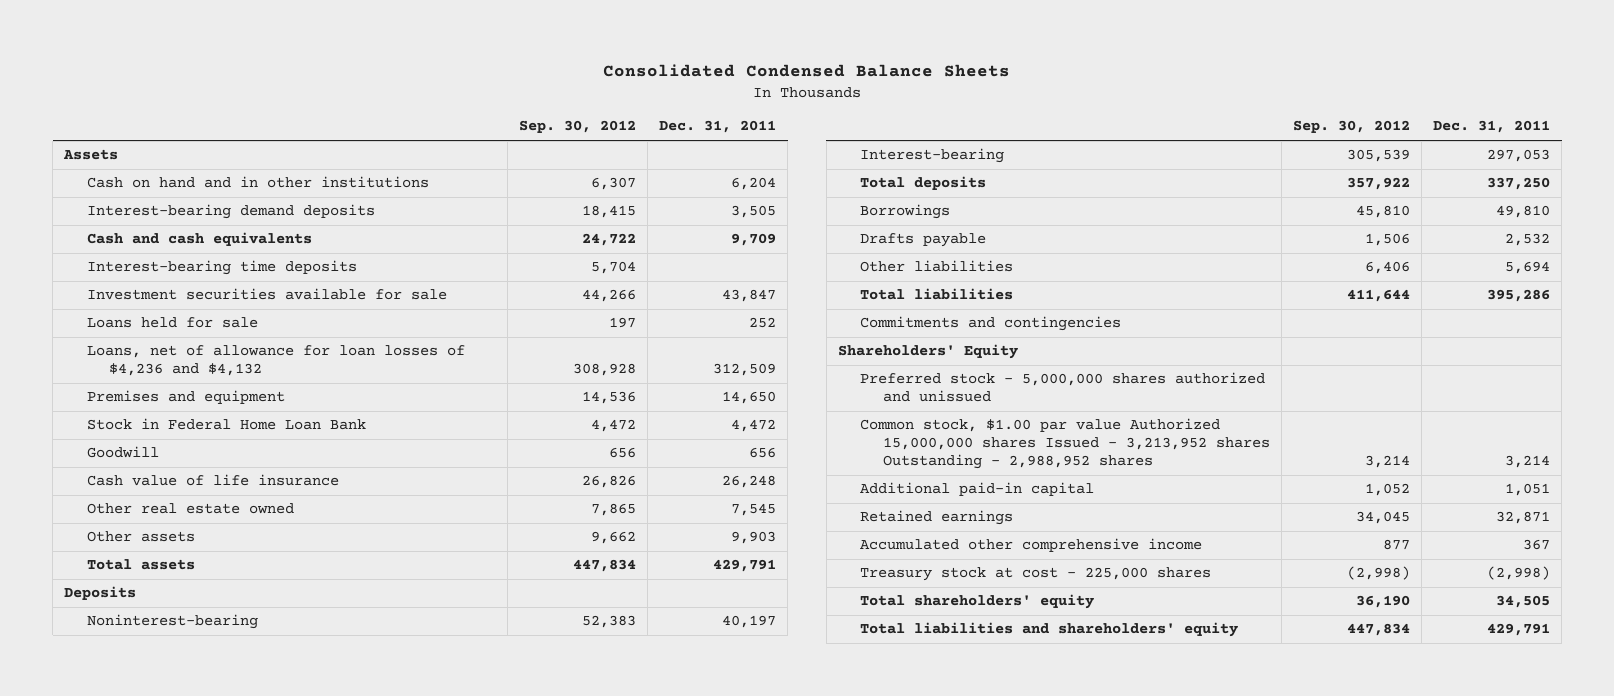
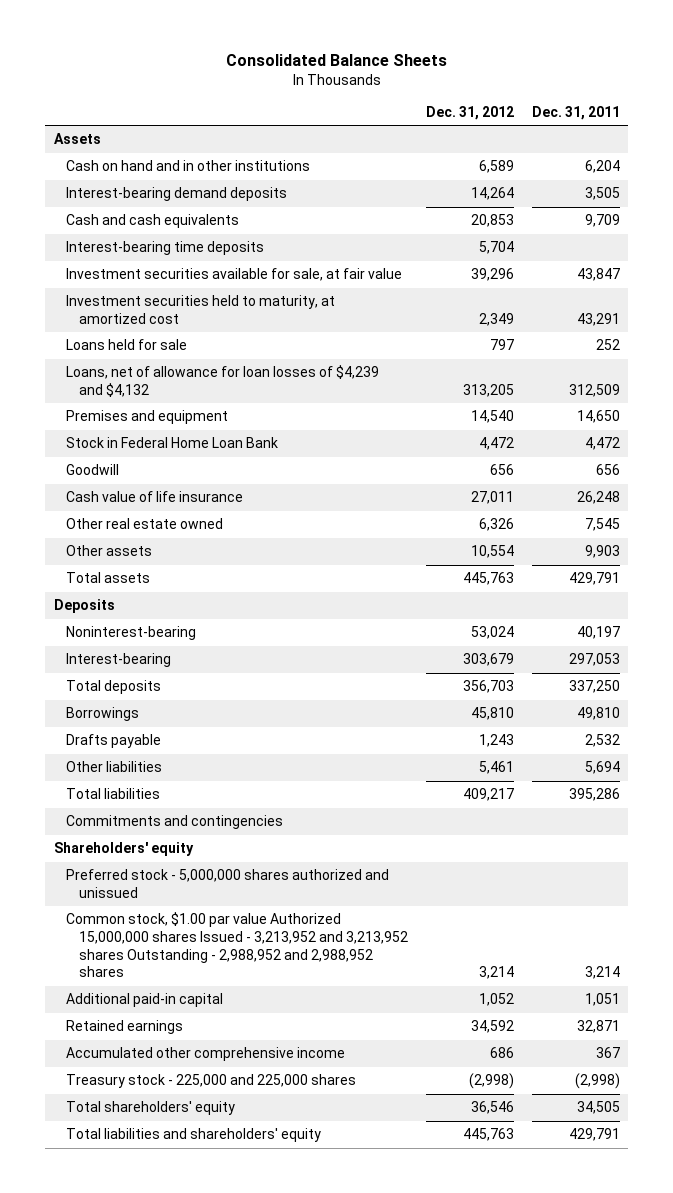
[603,64,1011,78] Consolidated Condensed Balance Sheets -> [225,54,447,67] Consolidated Balance Sheets
[519,120,637,134] Sep. 30, 2012 -> none
none -> [425,105,514,120] Dec. 31, 2012
[86,288,447,301] Investment securities available for sale -> [66,268,403,282] Investment securities available for sale, at fair value
none -> [66,295,336,324] Investment securities held to maturity, at amortized cost
[86,345,465,377] Loans, net of allowance for loan losses of $4,236 and $4,132 -> [66,365,380,397] Loans, net of allowance for loan losses of $4,239 and $4,132
[837,344,1018,360] Shareholders' Equity -> [53,842,194,857] Shareholders' equity
[860,418,1270,470] Common stock, $1.00 par value Authorized 15,000,000 shares Issued - 3,213,952 shares Outstanding - 2,988,952 shares -> [66,912,409,978] Common stock, $1.00 par value Authorized 15,000,000 shares Issued - 3,213,952 and 3,213,952 shares Outstanding - 2,988,952 and 2,988,952 shares
[860,567,1212,582] Treasury stock at cost - 225,000 shares -> [66,1074,357,1089] Treasury stock - 225,000 and 225,000 shares

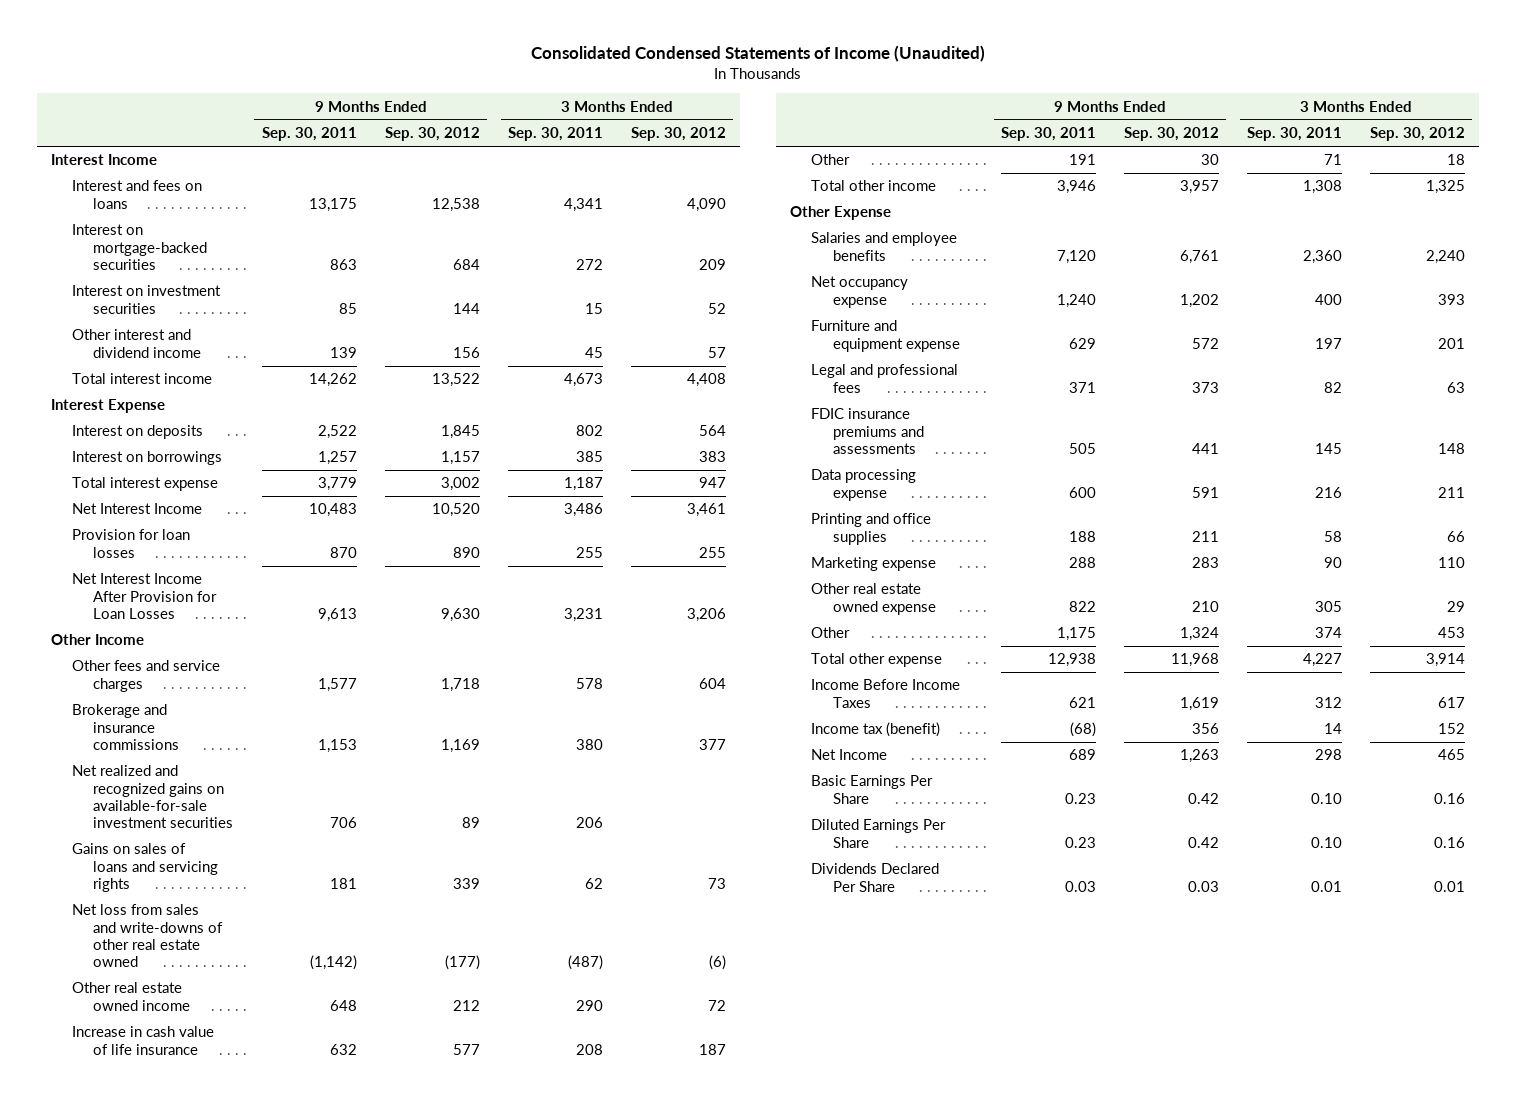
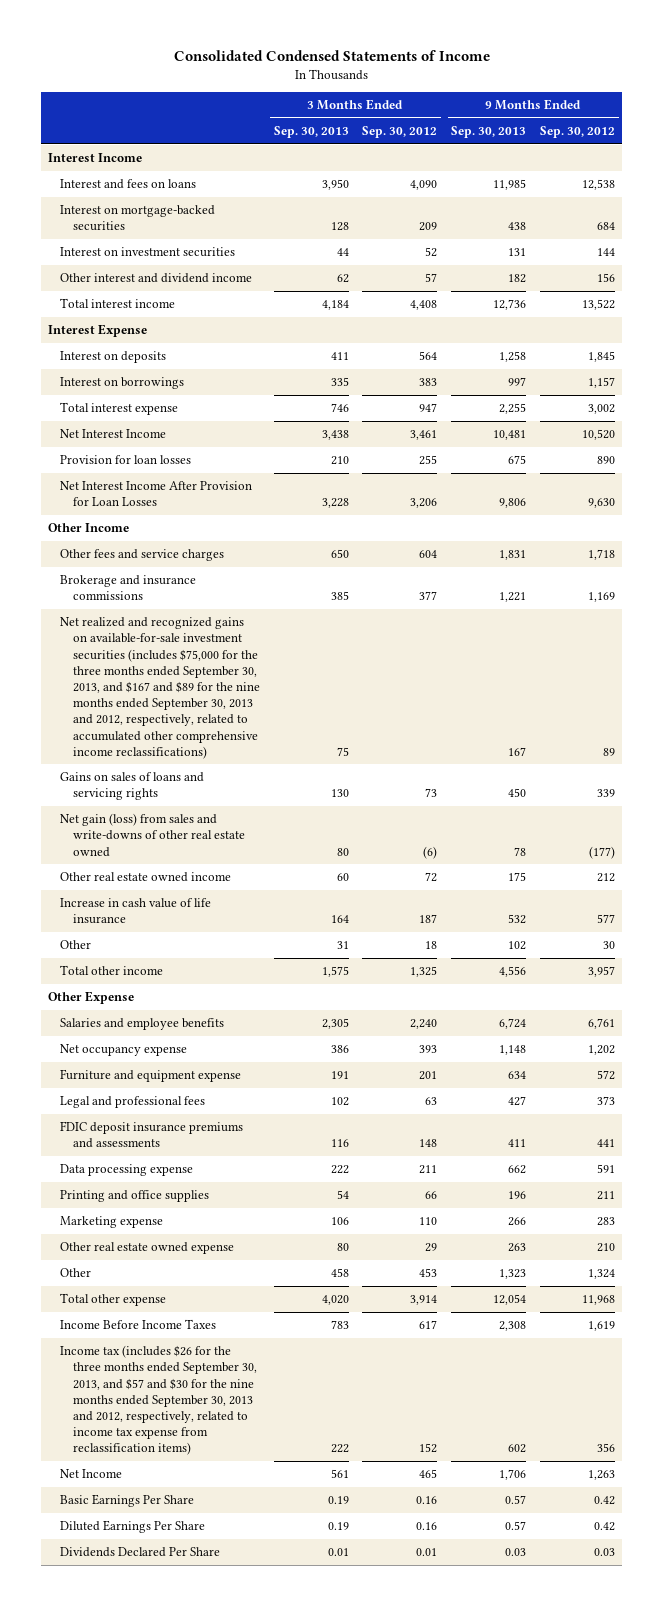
[530,45,985,63] Consolidated Condensed Statements of Income (Unaudited) -> [173,50,490,62] Consolidated Condensed Statements of Income
[261,127,357,142] Sep. 30, 2011 -> none
[507,127,603,142] Sep. 30, 2011 -> none
none -> [273,126,349,139] Sep. 30, 2013
none -> [451,126,527,139] Sep. 30, 2013
[72,765,234,829] Net realized and recognized gains on available-for-sale investment securities -> [60,617,260,759] Net realized and recognized gains on available-for-sale investment securities (includes $75,000 for the three months ended September 30, 2013, and $167 and $89 for the nine months ended September 30, 2013 and 2012, respectively, related to accumulated other comprehensive income reclassifications)
[72,904,224,968] Net loss from sales and write-downs of other real estate owned -> [60,813,245,857] Net gain (loss) from sales and write-downs of other real estate owned
[811,408,924,454] FDIC insurance premiums and assessments -> [60,1121,244,1149] FDIC deposit insurance premiums and assessments
[811,722,941,738] Income tax (benefit) -> [60,1345,257,1456] Income tax (includes $26 for the three months ended September 30, 2013, and $57 and $30 for the nine months ended September 30, 2013 and 2012, respectively, related to income tax expense from reclassification items)

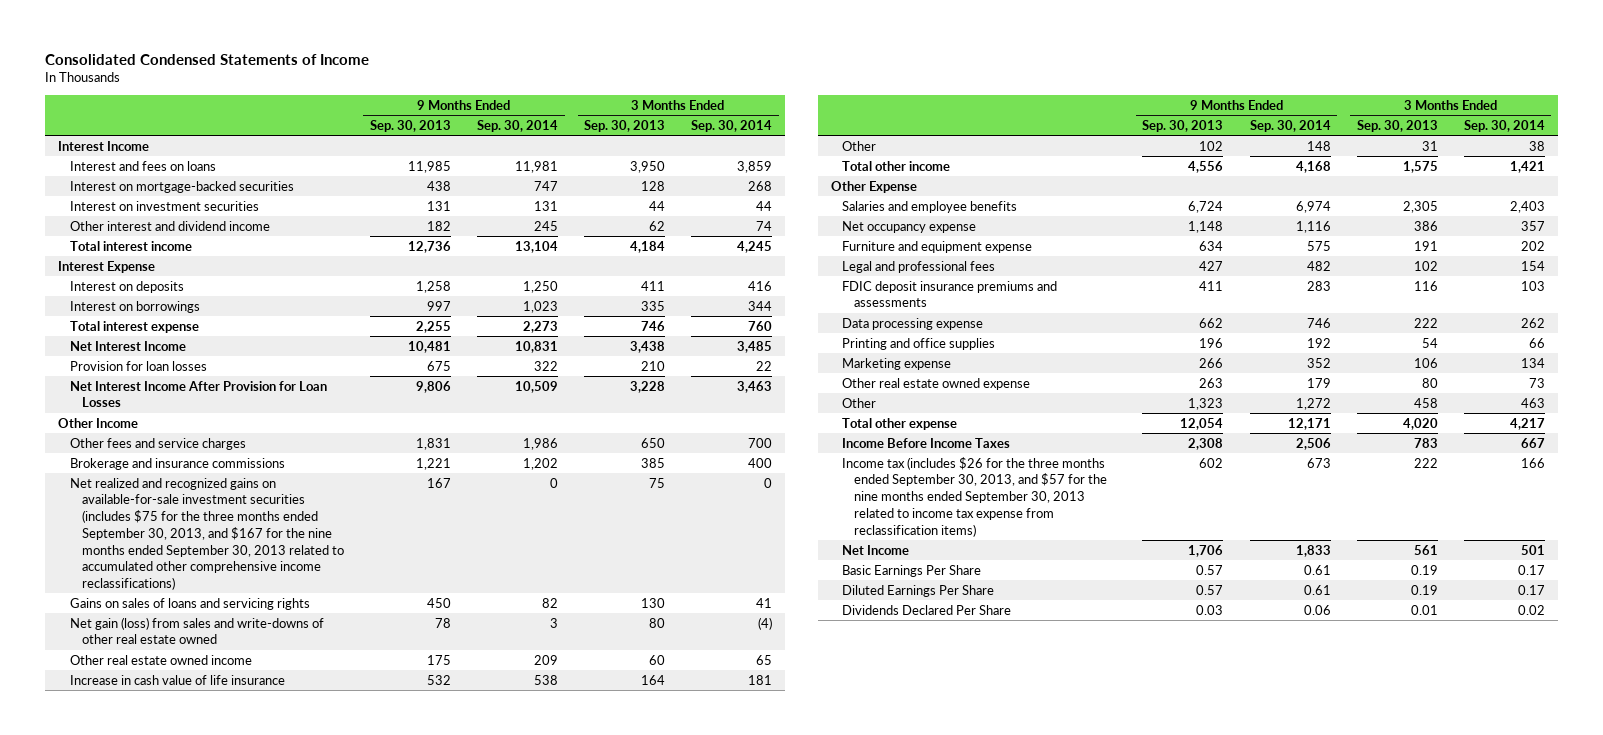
[362,126,438,139] Sep. 30, 2012 -> none
[540,126,616,139] Sep. 30, 2012 -> none
none -> [477,119,559,132] Sep. 30, 2014
none -> [691,119,773,132] Sep. 30, 2014
[60,617,260,759] Net realized and recognized gains on available-for-sale investment securities (includes $75,000 for the three months ended September 30, 2013, and $167 and $89 for the nine months ended September 30, 2013 and 2012, respectively, related to accumulated other comprehensive income reclassifications) -> [69,477,344,590] Net realized and recognized gains on available-for-sale investment securities (includes $75 for the three months ended September 30, 2013, and $167 for the nine months ended September 30, 2013 related to accumulated other comprehensive income reclassifications)
[60,1345,257,1456] Income tax (includes $26 for the three months ended September 30, 2013, and $57 and $30 for the nine months ended September 30, 2013 and 2012, respectively, related to income tax expense from reclassification items) -> [842,456,1108,537] Income tax (includes $26 for the three months ended September 30, 2013, and $57 for the nine months ended September 30, 2013 related to income tax expense from reclassification items)

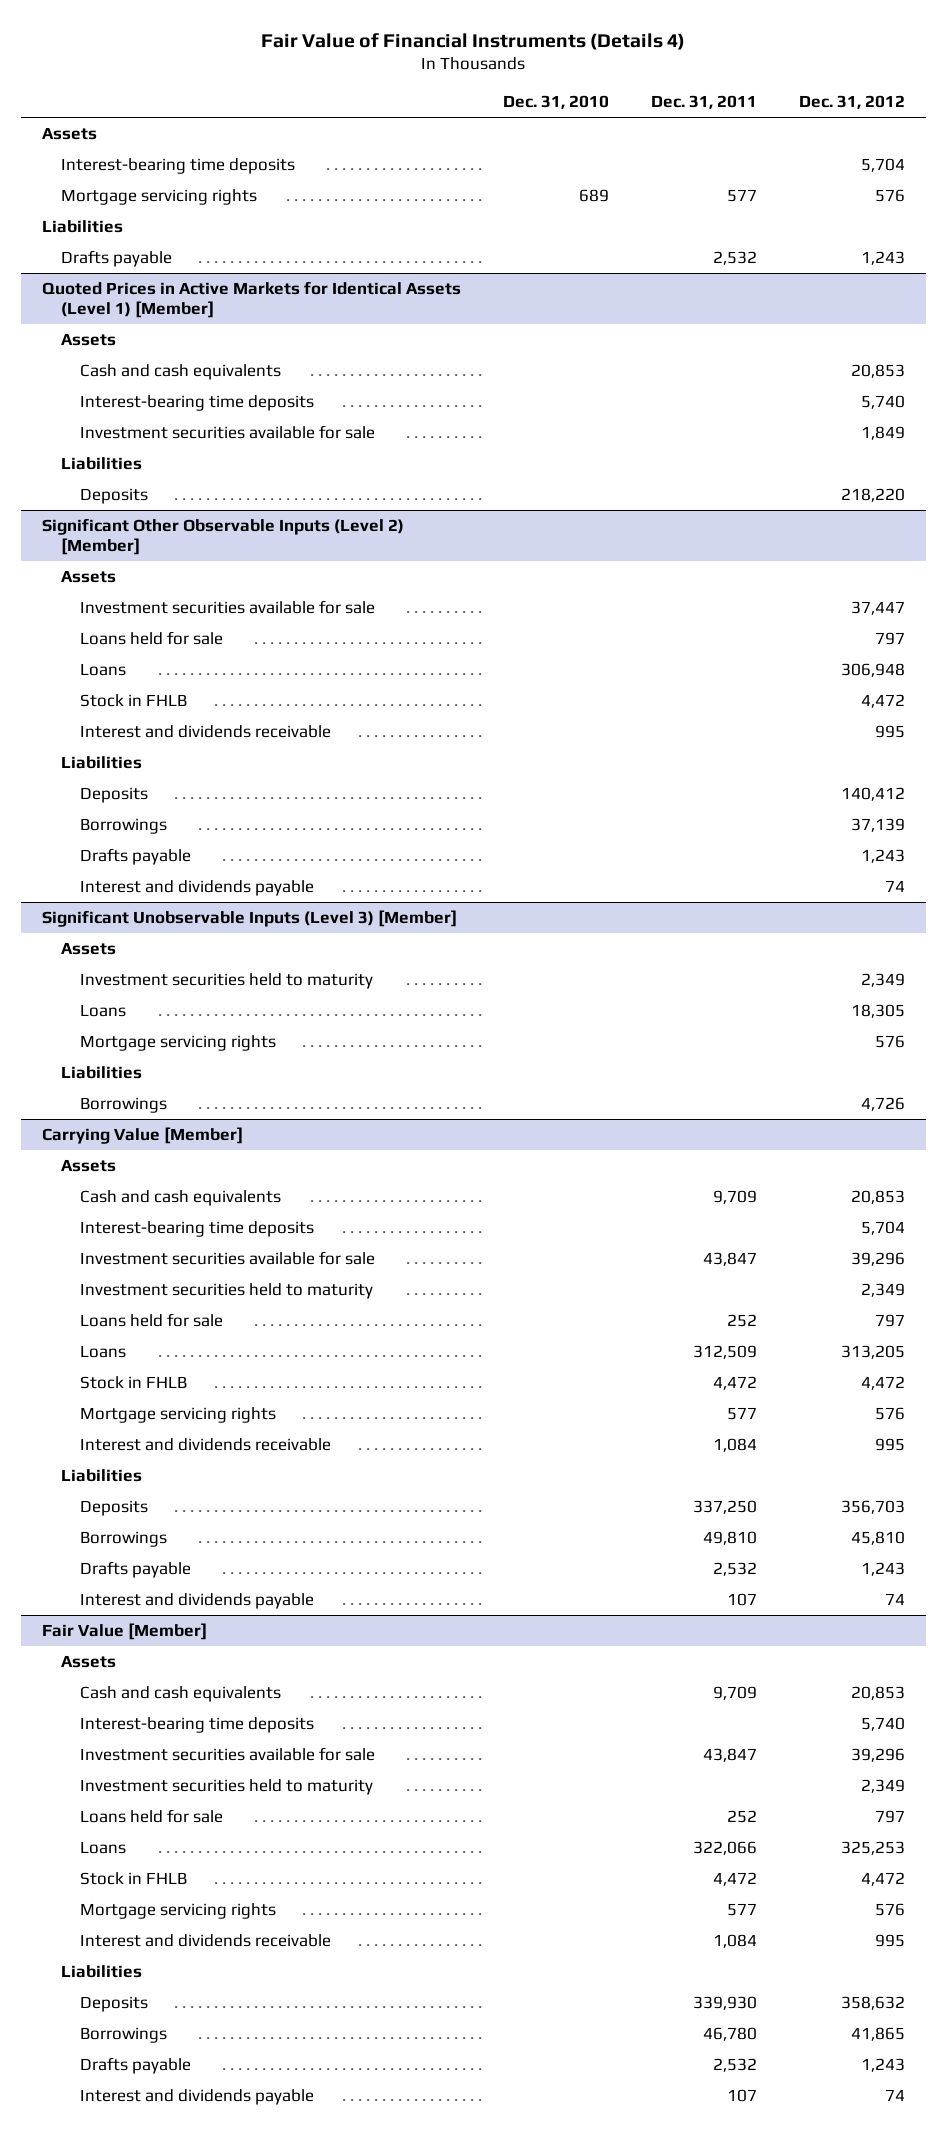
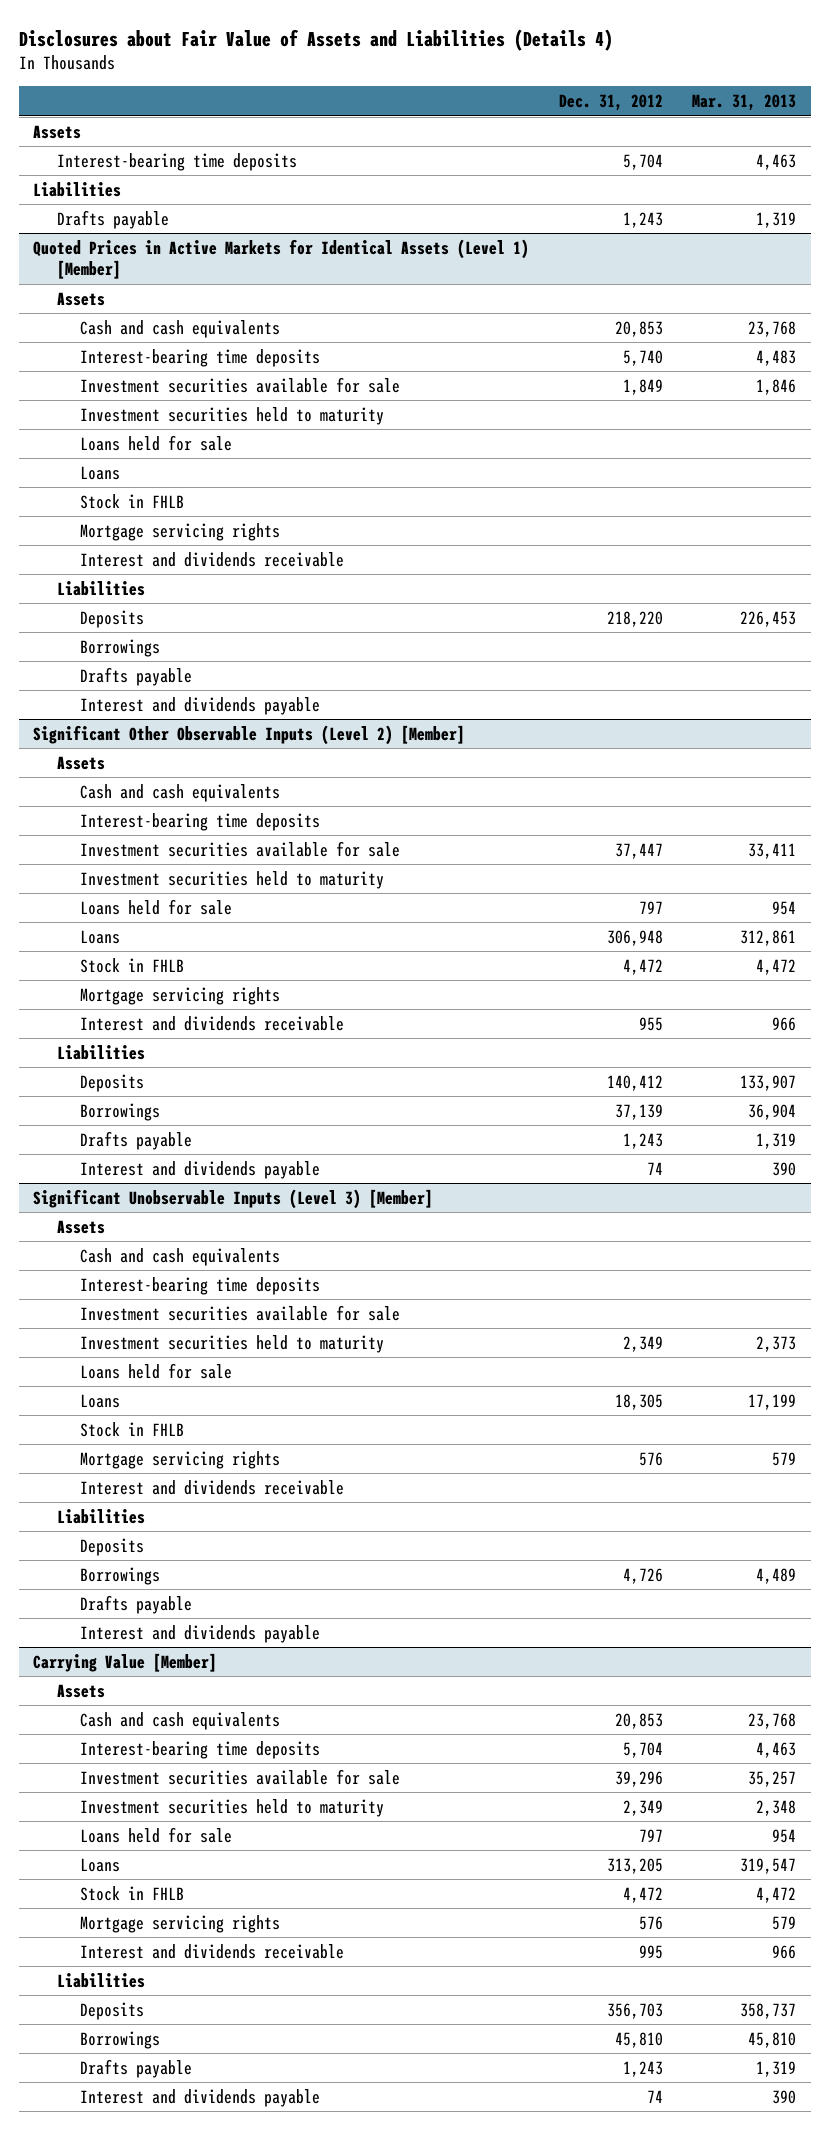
[261,32,686,50] Fair Value of Financial Instruments (Details 4) -> [18,28,613,51] Disclosures about Fair Value of Assets and Liabilities (Details 4)
[502,95,609,110] Dec. 31, 2010 -> none
[651,95,758,110] Dec. 31, 2011 -> none
none -> [692,94,797,112] Mar. 31, 2013
[61,188,258,205] Mortgage servicing rights -> none
none -> [79,406,384,425] Investment securities held to maturity
none -> [79,434,232,451] Loans held for sale
none -> [79,465,120,480] Loans
none -> [79,493,184,509] Stock in FHLB
none -> [79,522,280,541] Mortgage servicing rights
none -> [79,551,344,567] Interest and dividends receivable
none -> [79,638,160,657] Borrowings
none -> [79,666,192,686] Drafts payable
none -> [79,696,320,715] Interest and dividends payable
none -> [79,783,280,802] Cash and cash equivalents
none -> [79,812,320,831] Interest-bearing time deposits
none -> [79,870,384,889] Investment securities held to maturity
none -> [79,986,280,1005] Mortgage servicing rights
[875,724,906,738] 995 -> [638,1016,663,1031] 955
none -> [79,1247,280,1266] Cash and cash equivalents
none -> [79,1276,320,1295] Interest-bearing time deposits
none -> [79,1304,400,1321] Investment securities available for sale
none -> [79,1362,232,1379] Loans held for sale
none -> [79,1421,184,1437] Stock in FHLB
none -> [79,1479,344,1495] Interest and dividends receivable
none -> [79,1537,144,1556] Deposits
none -> [79,1594,192,1614] Drafts payable
none -> [79,1624,320,1643] Interest and dividends payable
[41,1622,207,1640] Fair Value [Member] -> none
[61,1654,117,1668] Assets -> none
[80,1685,282,1702] Cash and cash equivalents -> none
[80,1716,315,1733] Interest-bearing time deposits -> none
[80,1746,376,1761] Investment securities available for sale -> none
[80,1778,374,1795] Investment securities held to maturity -> none
[80,1808,224,1823] Loans held for sale -> none
[80,1840,127,1854] Loans -> none
[80,1871,188,1885] Stock in FHLB -> none
[80,1902,277,1919] Mortgage servicing rights -> none
[80,1933,332,1947] Interest and dividends receivable -> none
[61,1964,143,1978] Liabilities -> none
[80,1995,149,2012] Deposits -> none
[80,2026,168,2043] Borrowings -> none
[80,2056,192,2074] Drafts payable -> none
[80,2088,315,2105] Interest and dividends payable -> none

